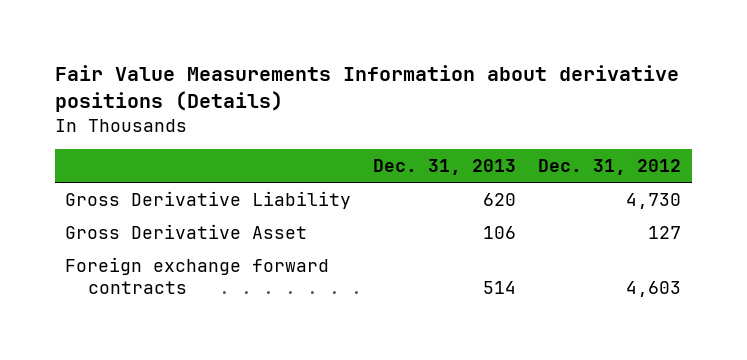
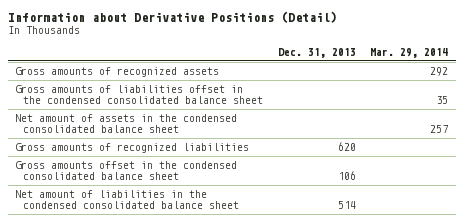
[54,65,679,113] Fair Value Measurements Information about derivative positions (Details) -> [7,10,337,23] Information about Derivative Positions (Detail)
[538,158,682,175] Dec. 31, 2012 -> none
none -> [370,48,449,59] Mar. 29, 2014
none -> [15,67,220,78] Gross amounts of recognized assets
none -> [15,85,263,104] Gross amounts of liabilities offset in the condensed consolidated balance sheet
none -> [15,114,238,133] Net amount of assets in the condensed consolidated balance sheet
[65,191,352,210] Gross Derivative Liability -> [15,143,250,154] Gross amounts of recognized liabilities
[65,224,308,240] Gross Derivative Asset -> [15,161,238,180] Gross amounts offset in the condensed consolidated balance sheet
[65,257,330,295] Foreign exchange forward contracts -> [15,190,239,209] Net amount of liabilities in the condensed consolidated balance sheet

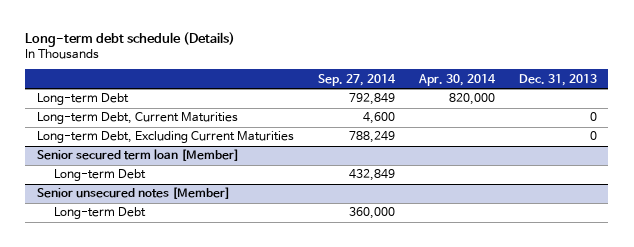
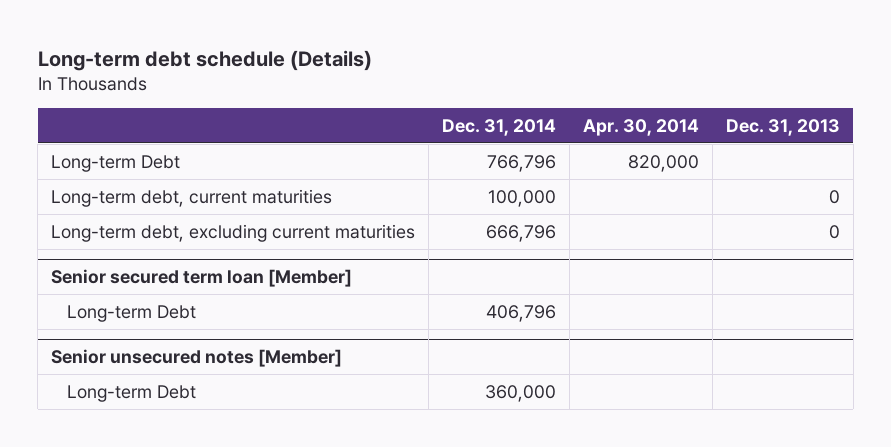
[317,73,396,86] Sep. 27, 2014 -> none
none -> [442,118,557,136] Dec. 31, 2014
[37,112,239,125] Long-term Debt, Current Maturities -> [51,188,333,207] Long-term debt, current maturities
[37,131,295,144] Long-term Debt, Excluding Current Maturities -> [51,223,416,242] Long-term debt, excluding current maturities

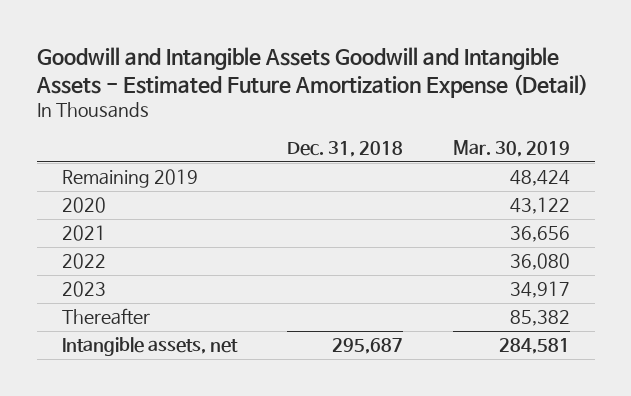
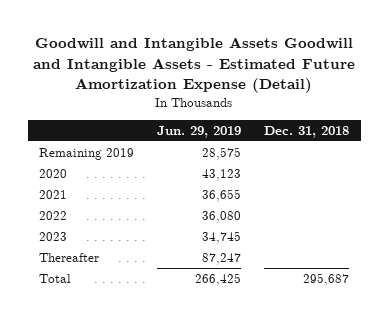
[452,140,570,158] Mar. 30, 2019 -> none
none -> [157,125,242,138] Jun. 29, 2019
[61,337,238,357] Intangible assets, net -> [39,273,72,283] Total

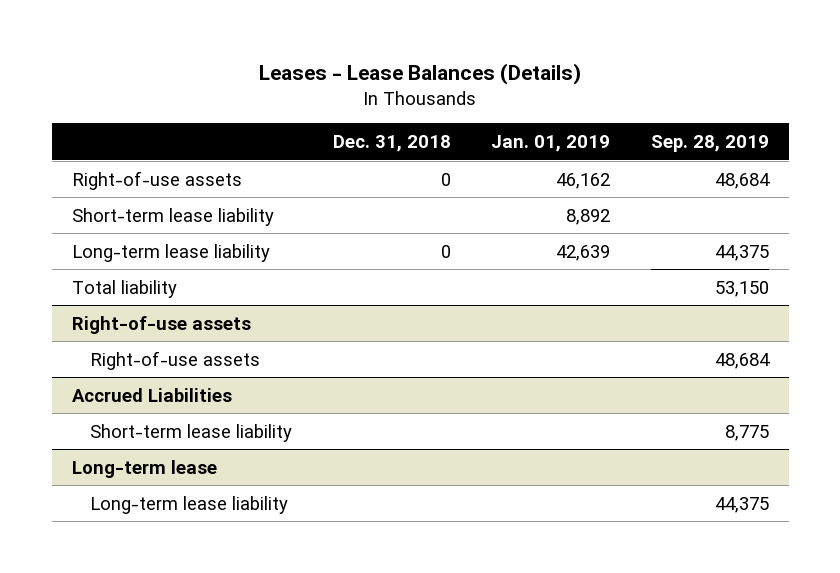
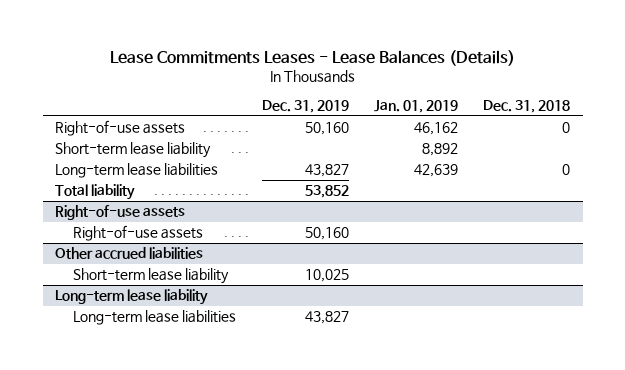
[259,63,582,86] Leases - Lease Balances (Details) -> [109,50,515,67] Lease Commitments Leases - Lease Balances (Details)
[650,134,769,152] Sep. 28, 2019 -> none
none -> [261,99,349,113] Dec. 31, 2019
[71,243,270,262] Long-term lease liability -> [55,163,219,179] Long-term lease liabilities
[71,387,232,402] Accrued Liabilities -> [55,247,204,260] Other accrued liabilities
[71,459,217,478] Long-term lease -> [55,289,209,306] Long-term lease liability
[90,495,289,514] Long-term lease liability -> [73,310,237,326] Long-term lease liabilities

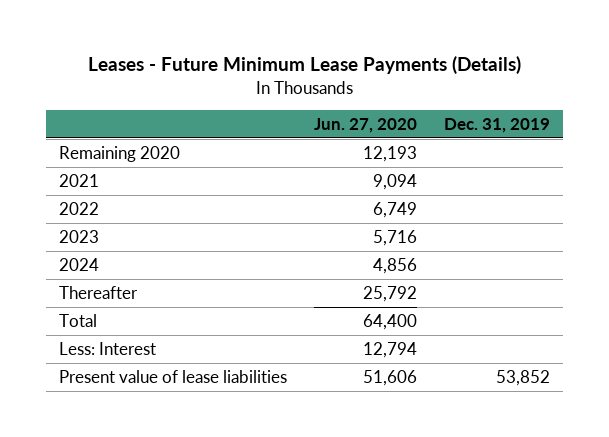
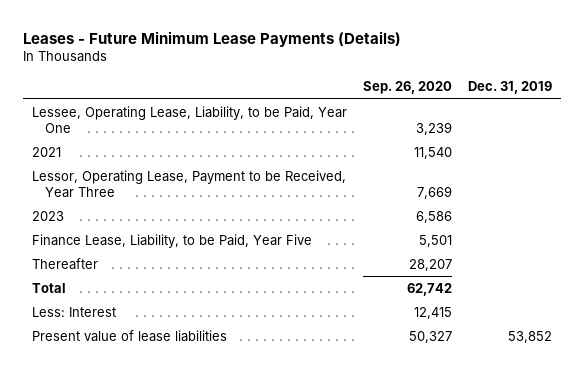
[314,117,418,133] Jun. 27, 2020 -> none
none -> [363,81,453,95] Sep. 26, 2020
[59,145,181,162] Remaining 2020 -> none
none -> [31,105,347,133] Lessee, Operating Lease, Liability, to be Paid, Year One
[59,201,100,215] 2022 -> [31,169,346,198] Lessor, Operating Lease, Payment to be Received, Year Three
[59,257,100,271] 2024 -> none
none -> [31,233,312,248] Finance Lease, Liability, to be Paid, Year Five

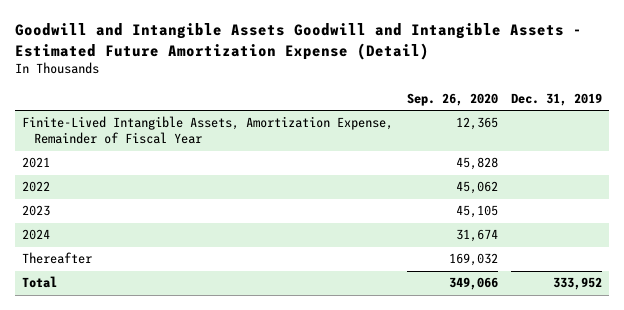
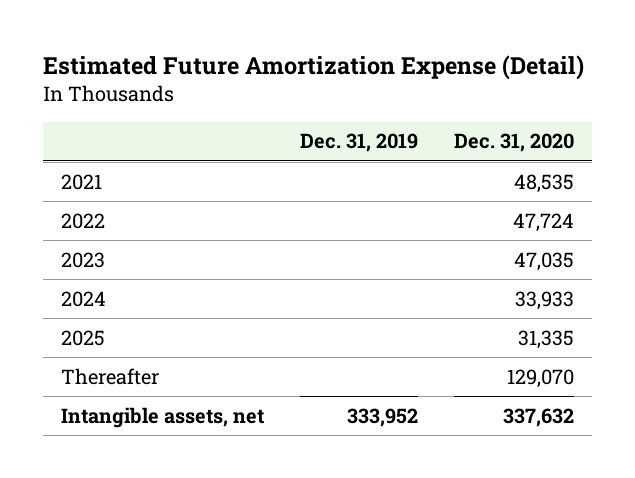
[14,23,582,60] Goodwill and Intangible Assets Goodwill and Intangible Assets - Estimated Future Amortization Expense (Detail) -> [42,55,584,81] Estimated Future Amortization Expense (Detail)
[406,92,498,106] Sep. 26, 2020 -> none
none -> [453,133,574,153] Dec. 31, 2020
[21,116,393,145] Finite-Lived Intangible Assets, Amortization Expense, Remainder of Fiscal Year -> none
none -> [60,329,105,346] 2025
[21,276,57,289] Total -> [60,406,264,428] Intangible assets, net

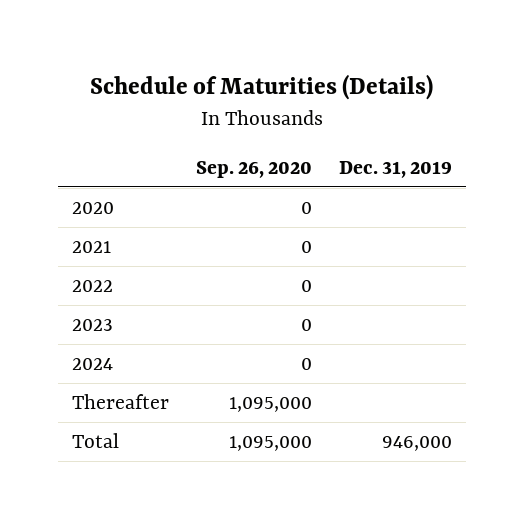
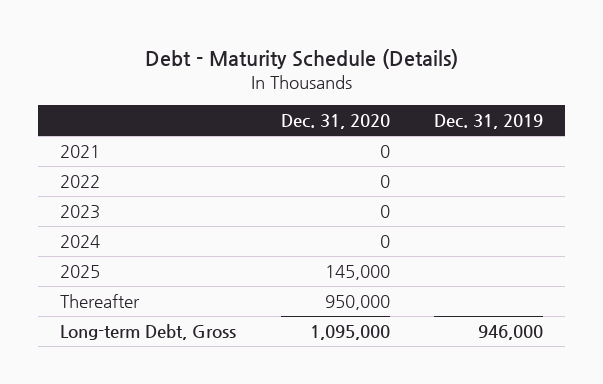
[90,73,434,100] Schedule of Maturities (Details) -> [144,48,458,69] Debt - Maturity Schedule (Details)
[196,160,313,178] Sep. 26, 2020 -> none
none -> [280,114,390,130] Dec. 31, 2020
[71,202,114,215] 2020 -> none
none -> [60,264,101,278] 2025
[71,433,119,449] Total -> [60,323,237,340] Long-term Debt, Gross

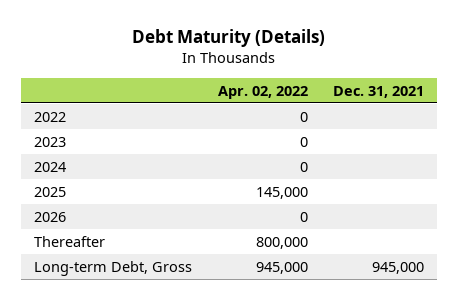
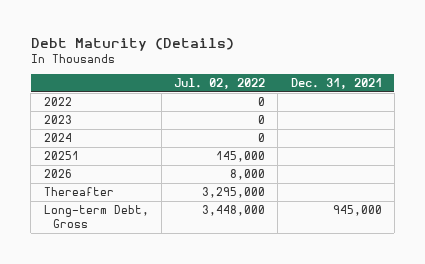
[217,85,308,99] Apr. 02, 2022 -> none
none -> [174,78,266,90] Jul. 02, 2022
[33,186,66,197] 2025 -> [43,151,79,161] 20251

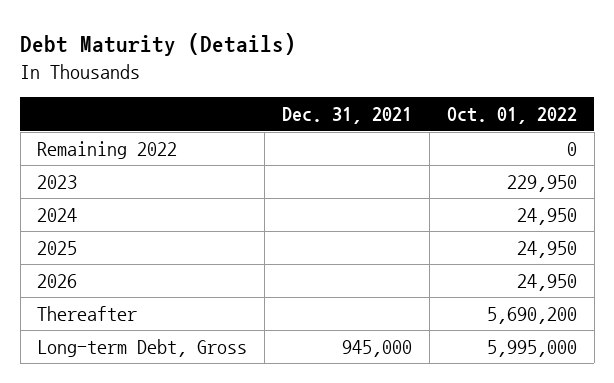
[174,78,266,90] Jul. 02, 2022 -> none
none -> [446,107,577,125] Oct. 01, 2022
[43,97,72,107] 2022 -> [37,140,178,159] Remaining 2022
[43,151,79,161] 20251 -> [37,240,78,255] 2025

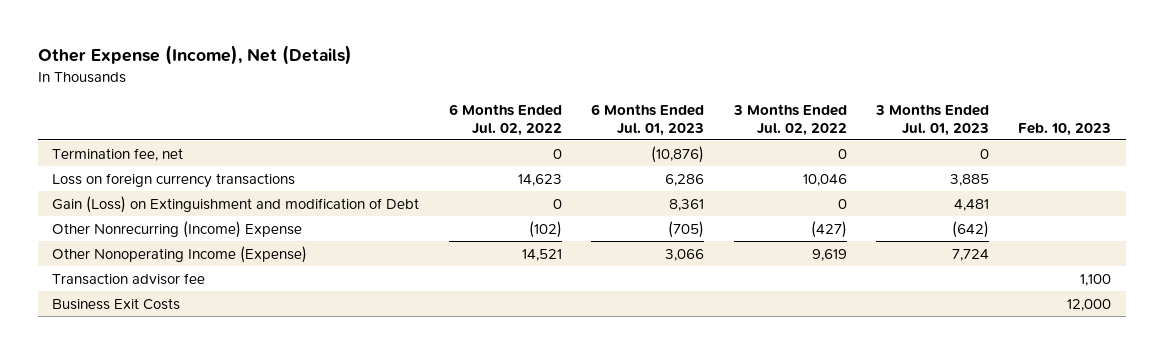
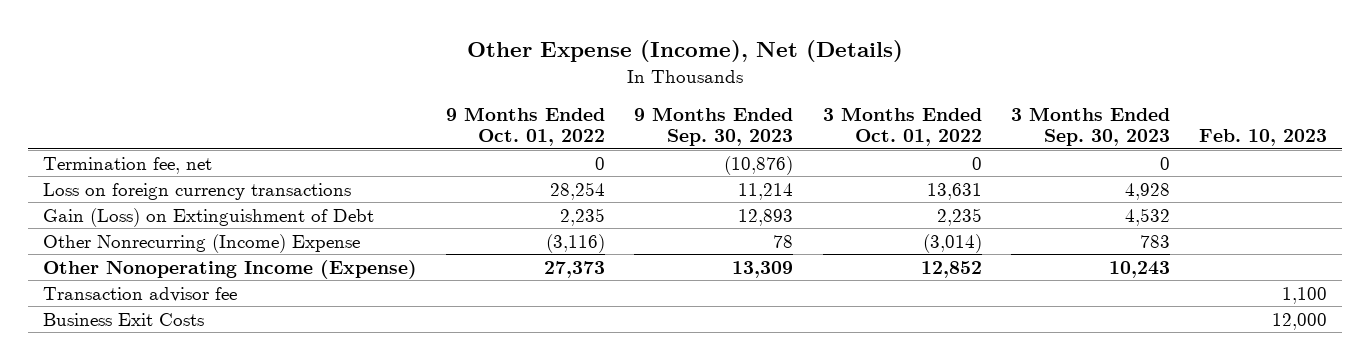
[448,103,562,136] 6 Months Ended Jul. 02, 2022 -> none
[591,103,705,136] 6 Months Ended Jul. 01, 2023 -> none
[732,103,847,136] 3 Months Ended Jul. 02, 2022 -> none
[875,103,990,136] 3 Months Ended Jul. 01, 2023 -> none
none -> [446,106,606,147] 9 Months Ended Oct. 01, 2022
none -> [634,106,794,147] 9 Months Ended Sep. 30, 2023
none -> [822,106,982,147] 3 Months Ended Oct. 01, 2022
none -> [1010,106,1170,147] 3 Months Ended Sep. 30, 2023
[52,195,420,213] Gain (Loss) on Extinguishment and modification of Debt -> [43,207,375,227] Gain (Loss) on Extinguishment of Debt

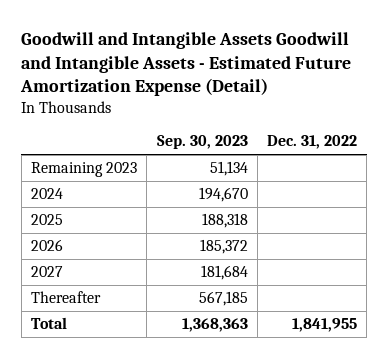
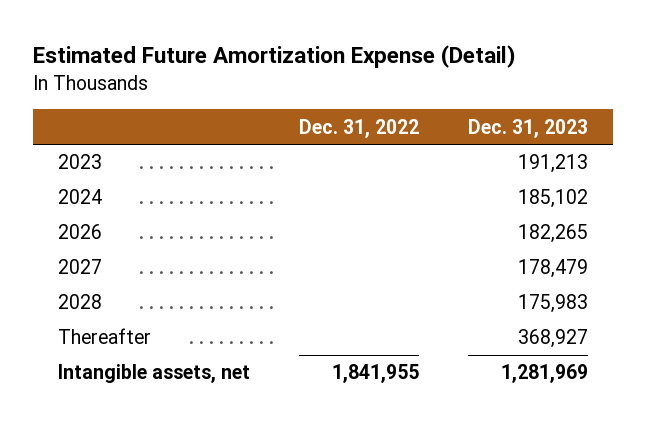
[20,32,352,97] Goodwill and Intangible Assets Goodwill and Intangible Assets - Estimated Future Amortization Expense (Detail) -> [32,45,516,69] Estimated Future Amortization Expense (Detail)
[156,135,248,150] Sep. 30, 2023 -> none
none -> [468,118,589,138] Dec. 31, 2023
[31,162,138,178] Remaining 2023 -> [57,154,102,170] 2023
[31,214,64,226] 2025 -> none
none -> [57,294,102,310] 2028
[31,317,68,330] Total -> [57,364,250,384] Intangible assets, net

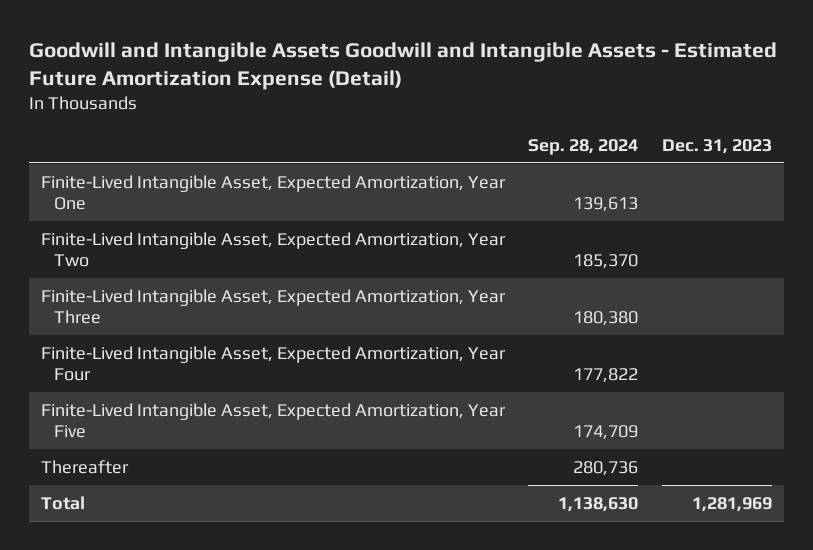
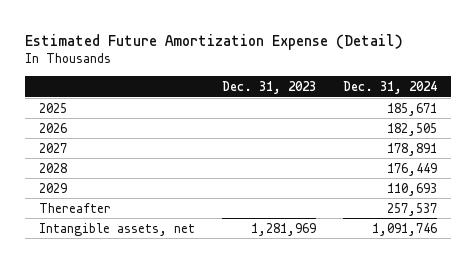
[28,41,777,90] Goodwill and Intangible Assets Goodwill and Intangible Assets - Estimated Future Amortization Expense (Detail) -> [25,33,404,50] Estimated Future Amortization Expense (Detail)
[528,138,639,155] Sep. 28, 2024 -> none
none -> [343,80,438,94] Dec. 31, 2024
[40,174,506,211] Finite-Lived Intangible Asset, Expected Amortization, Year One -> none
[40,231,506,268] Finite-Lived Intangible Asset, Expected Amortization, Year Two -> [38,102,67,113] 2025
[40,288,506,325] Finite-Lived Intangible Asset, Expected Amortization, Year Three -> [38,122,67,133] 2026
[40,345,506,382] Finite-Lived Intangible Asset, Expected Amortization, Year Four -> [38,142,67,153] 2027
[40,402,506,439] Finite-Lived Intangible Asset, Expected Amortization, Year Five -> [38,162,67,173] 2028
none -> [38,182,67,193] 2029
[40,495,85,510] Total -> [38,222,195,236] Intangible assets, net

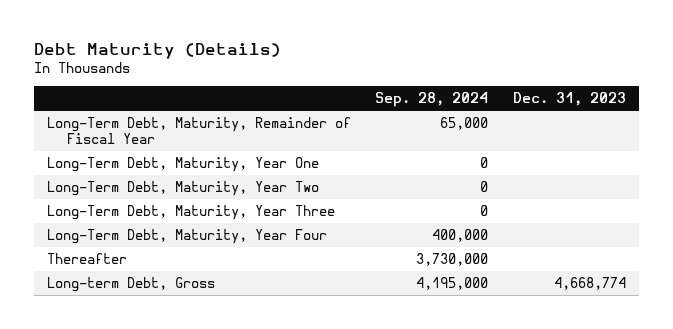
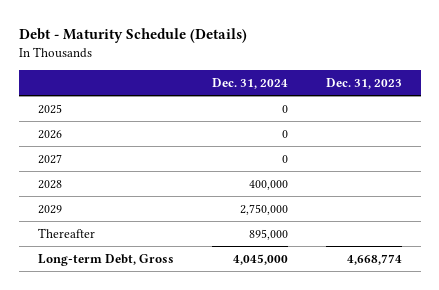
[34,43,282,60] Debt Maturity (Details) -> [18,28,247,44] Debt - Maturity Schedule (Details)
[375,92,489,108] Sep. 28, 2024 -> none
none -> [211,77,288,89] Dec. 31, 2024
[46,117,351,144] Long-Term Debt, Maturity, Remainder of Fiscal Year -> none
[46,229,327,245] Long-Term Debt, Maturity, Year Four -> none
[46,157,319,173] Long-Term Debt, Maturity, Year One -> [37,103,62,114] 2025
[46,181,319,197] Long-Term Debt, Maturity, Year Two -> [37,129,62,139] 2026
[46,205,335,221] Long-Term Debt, Maturity, Year Three -> [37,153,62,164] 2027
none -> [37,179,62,189] 2028
none -> [37,204,62,214] 2029

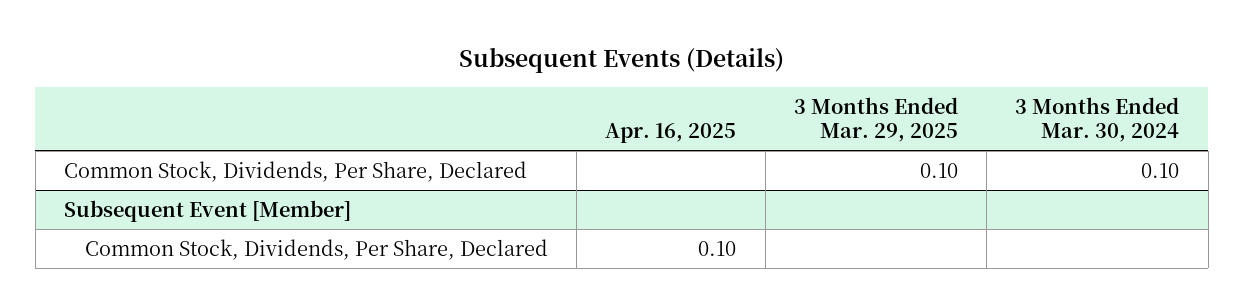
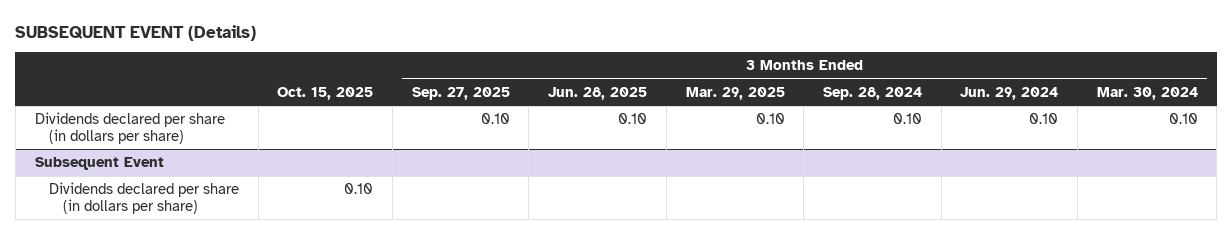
[458,46,784,73] Subsequent Events (Details) -> [15,24,257,41] SUBSEQUENT EVENT (Details)
[605,123,737,144] Apr. 16, 2025 -> none
none -> [277,86,374,100] Oct. 15, 2025
none -> [411,86,510,100] Sep. 27, 2025
none -> [548,86,648,100] Jun. 28, 2025
none -> [822,86,922,100] Sep. 28, 2024
none -> [960,86,1059,100] Jun. 29, 2024
[64,160,528,182] Common Stock, Dividends, Per Share, Declared -> [34,112,225,144] Dividends declared per share (in dollars per share)
[64,199,352,222] Subsequent Event [Member] -> [34,157,164,171] Subsequent Event
[84,238,548,260] Common Stock, Dividends, Per Share, Declared -> [48,182,239,214] Dividends declared per share (in dollars per share)

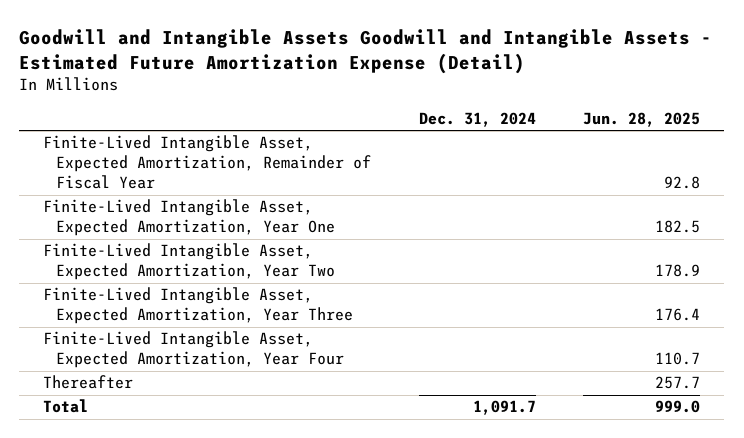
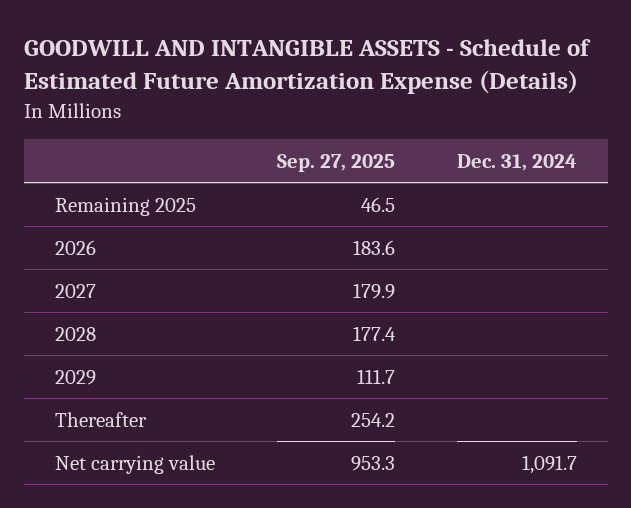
[19,29,713,74] Goodwill and Intangible Assets Goodwill and Intangible Assets - Estimated Future Amortization Expense (Detail) -> [23,39,591,95] GOODWILL AND INTANGIBLE ASSETS - Schedule of Estimated Future Amortization Expense (Details)
[583,111,701,127] Jun. 28, 2025 -> none
none -> [276,153,395,172] Sep. 27, 2025
[43,135,372,190] Finite-Lived Intangible Asset, Expected Amortization, Remainder of Fiscal Year -> [54,196,196,216] Remaining 2025
[43,199,336,237] Finite-Lived Intangible Asset, Expected Amortization, Year One -> [54,239,96,255] 2026
[43,243,336,281] Finite-Lived Intangible Asset, Expected Amortization, Year Two -> [54,283,96,298] 2027
[43,287,354,325] Finite-Lived Intangible Asset, Expected Amortization, Year Three -> [54,326,96,341] 2028
[43,331,345,369] Finite-Lived Intangible Asset, Expected Amortization, Year Four -> [54,369,96,385] 2029
[43,399,89,414] Total -> [54,454,215,474] Net carrying value

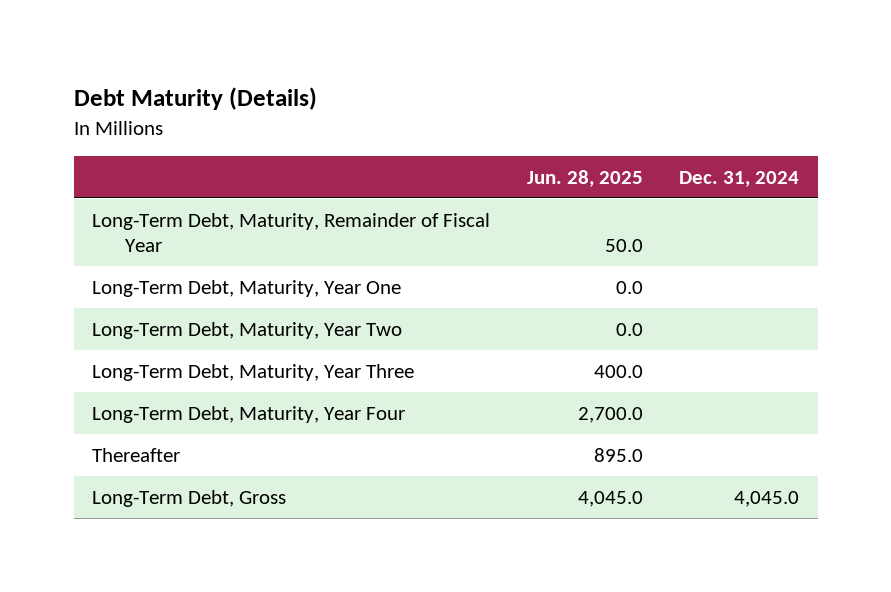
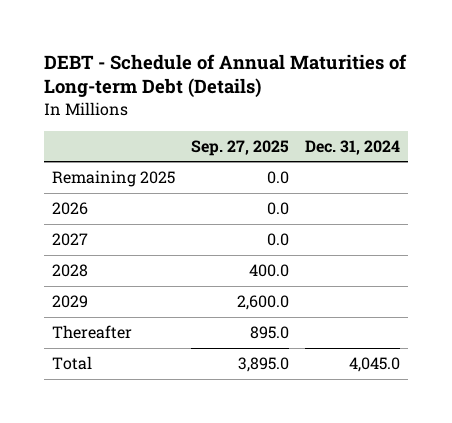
[73,87,317,111] Debt Maturity (Details) -> [43,53,407,99] DEBT - Schedule of Annual Maturities of Long-term Debt (Details)
[526,169,643,187] Jun. 28, 2025 -> none
none -> [191,139,290,156] Sep. 27, 2025
[91,212,490,252] Long-Term Debt, Maturity, Remainder of Fiscal Year -> [51,170,175,188] Remaining 2025
[91,279,401,297] Long-Term Debt, Maturity, Year One -> [51,202,88,216] 2026
[91,321,402,339] Long-Term Debt, Maturity, Year Two -> [51,233,88,247] 2027
[91,363,414,381] Long-Term Debt, Maturity, Year Three -> [51,264,88,278] 2028
[91,405,405,423] Long-Term Debt, Maturity, Year Four -> [51,295,88,309] 2029
[91,489,286,507] Long-Term Debt, Gross -> [51,356,92,371] Total

